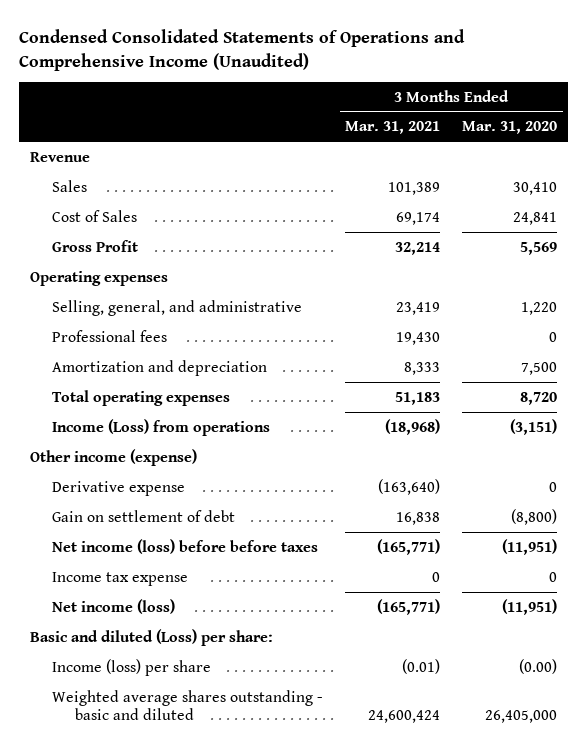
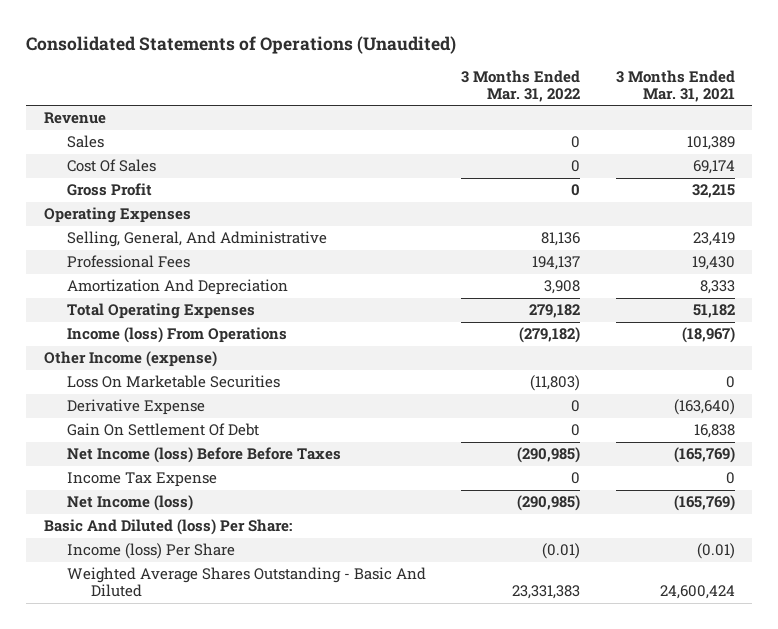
[18,28,465,71] Condensed Consolidated Statements of Operations and Comprehensive Income (Unaudited) -> [26,35,457,54] Consolidated Statements of Operations (Unaudited)
[462,121,558,135] Mar. 31, 2020 -> none
none -> [461,69,581,103] 3 Months Ended Mar. 31, 2022
[52,209,138,222] Cost of Sales -> [67,159,157,173] Cost Of Sales
[395,241,441,255] 32,214 -> [691,184,735,199] 32,215
[29,270,168,286] Operating expenses -> [43,207,191,224] Operating Expenses
[52,299,303,316] Selling, general, and administrative -> [67,231,328,248] Selling, General, And Administrative
[52,329,168,342] Professional fees -> [67,255,191,269] Professional Fees
[52,359,268,376] Amortization and depreciation -> [67,279,289,296] Amortization And Depreciation
[52,389,231,406] Total operating expenses -> [67,303,256,320] Total Operating Expenses
[395,391,441,405] 51,183 -> [692,304,735,319] 51,182
[52,418,271,436] Income (Loss) from operations -> [67,327,288,344] Income (loss) From Operations
[385,418,441,435] (18,968) -> [681,327,735,344] (18,967)
[29,448,197,466] Other income (expense) -> [43,351,217,368] Other Income (expense)
none -> [67,375,281,389] Loss On Marketable Securities
[52,480,186,496] Derivative expense -> [67,399,206,416] Derivative Expense
[52,509,236,522] Gain on settlement of debt -> [67,423,260,437] Gain On Settlement Of Debt
[52,538,319,554] Net income (loss) before before taxes -> [67,447,342,464] Net Income (loss) Before Before Taxes
[377,538,441,555] (165,771) -> [673,447,735,464] (165,769)
[52,571,189,586] Income tax expense -> [67,472,218,488] Income Tax Expense
[52,598,176,614] Net income (loss) -> [67,495,194,512] Net Income (loss)
[377,598,441,615] (165,771) -> [673,495,735,512] (165,769)
[29,628,273,646] Basic and diluted (Loss) per share: -> [43,519,292,536] Basic And Diluted (loss) Per Share:
[52,658,212,676] Income (loss) per share -> [67,543,236,560] Income (loss) Per Share
[52,689,324,720] Weighted average shares outstanding - basic and diluted -> [67,567,427,598] Weighted Average Shares Outstanding - Basic And Diluted

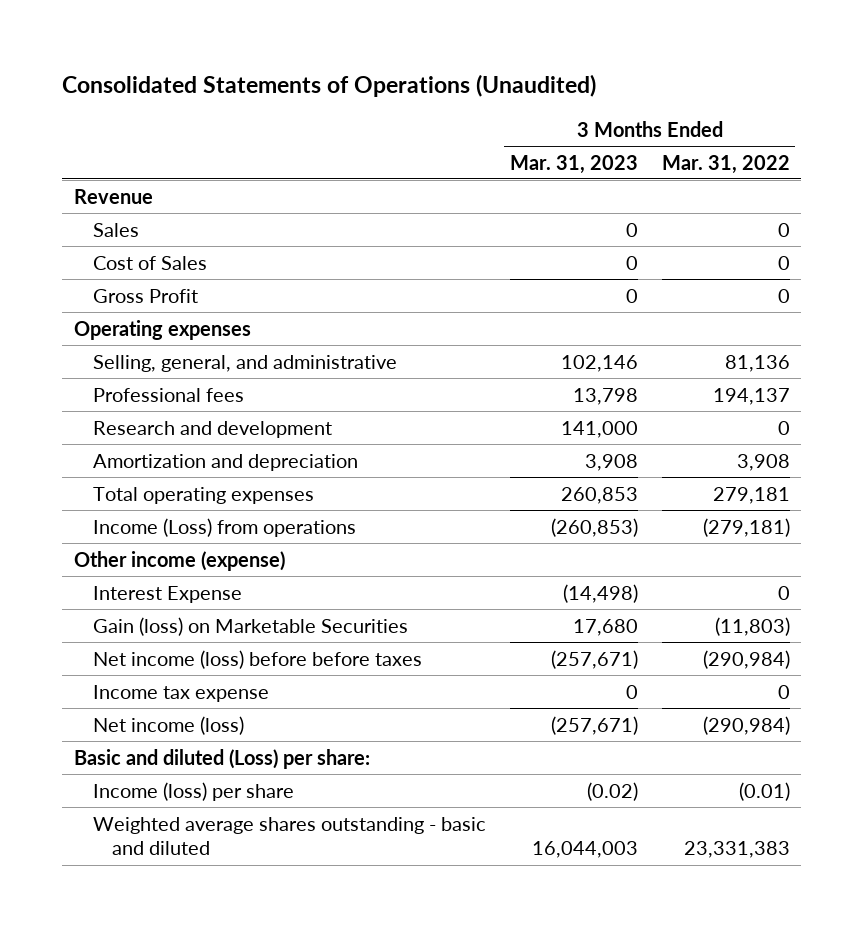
[615,69,735,103] 3 Months Ended Mar. 31, 2021 -> none
none -> [509,154,638,174] Mar. 31, 2023
[67,159,157,173] Cost Of Sales -> [92,255,207,270] Cost of Sales
[67,399,206,416] Derivative Expense -> none
[67,423,260,437] Gain On Settlement Of Debt -> none
[43,207,191,224] Operating Expenses -> [74,319,252,340] Operating expenses
[67,231,328,248] Selling, General, And Administrative -> [92,354,397,372] Selling, general, and administrative
[67,255,191,269] Professional Fees -> [92,387,244,402] Professional fees
none -> [92,420,332,438] Research and development
[67,279,289,296] Amortization And Depreciation -> [92,453,358,471] Amortization and depreciation
[67,303,256,320] Total Operating Expenses -> [92,486,314,504] Total operating expenses
[529,304,581,319] 279,182 -> [712,486,790,504] 279,181
[67,327,288,344] Income (loss) From Operations -> [92,517,356,537] Income (Loss) from operations
[519,327,581,344] (279,182) -> [702,517,790,537] (279,181)
[43,351,217,368] Other Income (expense) -> [74,550,286,571] Other income (expense)
none -> [92,585,242,603] Interest Expense
[67,375,281,389] Loss On Marketable Securities -> [92,616,408,636] Gain (loss) on Marketable Securities
[67,447,342,464] Net Income (loss) Before Before Taxes -> [92,649,422,669] Net income (loss) before before taxes
[517,447,581,464] (290,985) -> [702,649,790,669] (290,984)
[67,472,218,488] Income Tax Expense -> [92,684,269,702] Income tax expense
[67,495,194,512] Net Income (loss) -> [92,715,244,735] Net income (loss)
[517,495,581,512] (290,985) -> [702,715,790,735] (290,984)
[43,519,292,536] Basic And Diluted (loss) Per Share: -> [74,748,371,769] Basic and diluted (Loss) per share:
[67,543,236,560] Income (loss) Per Share -> [92,781,294,801] Income (loss) per share
[67,567,427,598] Weighted Average Shares Outstanding - Basic And Diluted -> [92,816,486,856] Weighted average shares outstanding - basic and diluted

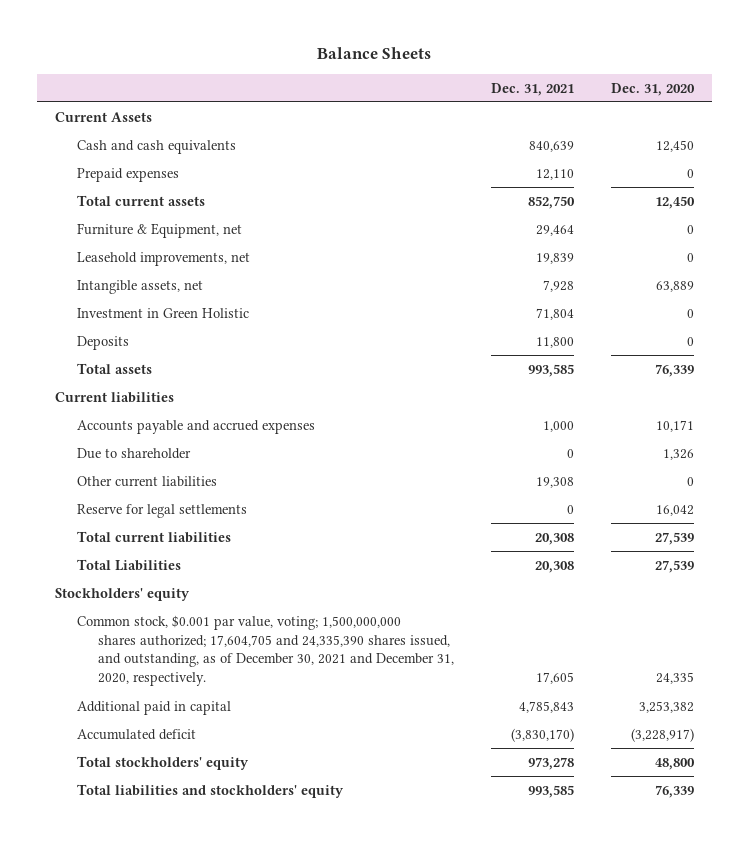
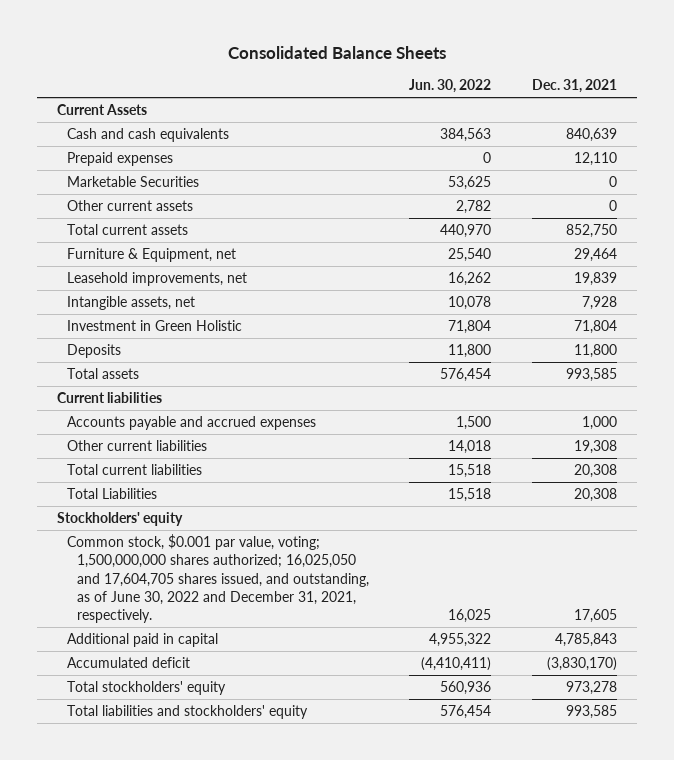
[317,47,432,60] Balance Sheets -> [227,46,446,60] Consolidated Balance Sheets
[610,82,695,96] Dec. 31, 2020 -> none
none -> [409,79,492,94] Jun. 30, 2022
none -> [67,176,200,188] Marketable Securities
none -> [67,200,194,212] Other current assets
[76,447,191,459] Due to shareholder -> none
[76,503,247,518] Reserve for legal settlements -> none
[76,614,455,687] Common stock, $0.001 par value, voting; 1,500,000,000 shares authorized; 17,604,705 and 24,335,390 shares issued, and outstanding, as of December 30, 2021 and December 31, 2020, respectively. -> [67,534,370,624] Common stock, $0.001 par value, voting; 1,500,000,000 shares authorized; 16,025,050 and 17,604,705 shares issued, and outstanding, as of June 30, 2022 and December 31, 2021, respectively.

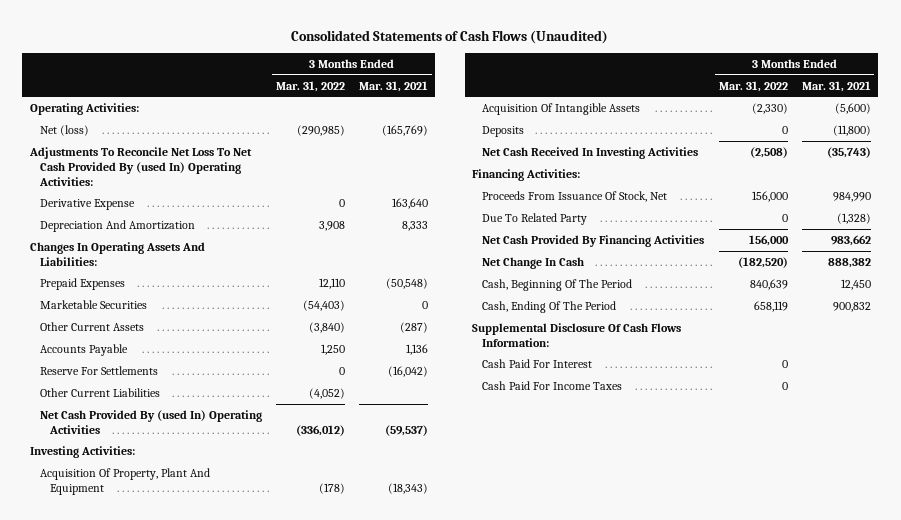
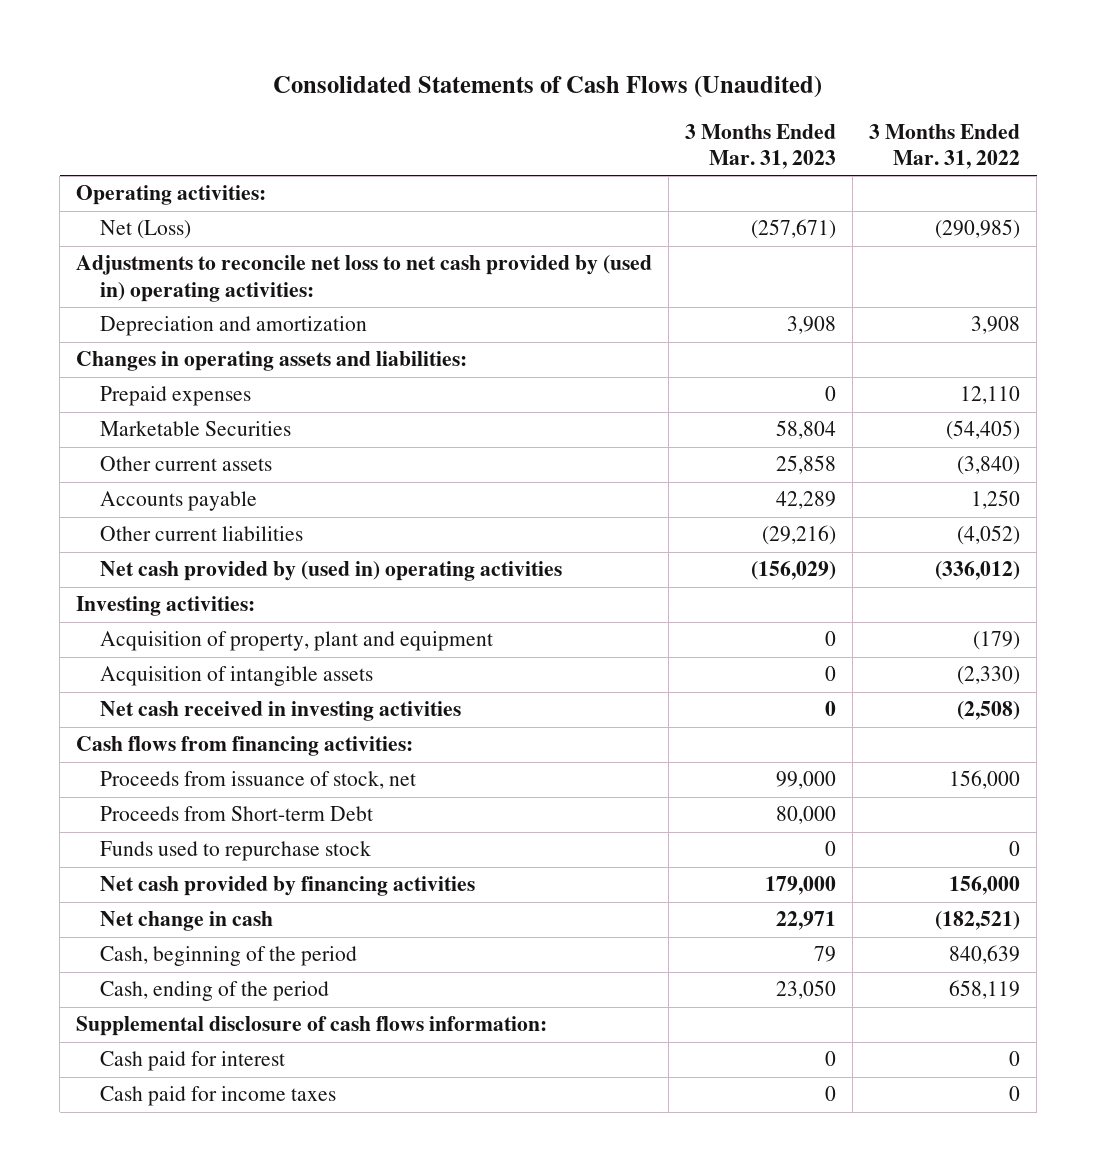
[359,80,429,92] Mar. 31, 2021 -> none
none -> [685,123,837,169] 3 Months Ended Mar. 31, 2023
[39,198,135,210] Derivative Expense -> none
[39,365,158,375] Reserve For Settlements -> none
[482,125,525,137] Deposits -> none
[482,212,588,225] Due To Related Party -> none
[29,102,139,115] Operating Activities: -> [76,185,267,206] Operating activities:
[39,124,89,136] Net (loss) -> [99,220,191,240] Net (Loss)
[28,146,252,186] Adjustments To Reconcile Net Loss To Net Cash Provided By (used In) Operating Activities: -> [76,255,653,302] Adjustments to reconcile net loss to net cash provided by (used in) operating activities:
[39,219,195,232] Depreciation And Amortization -> [99,316,367,337] Depreciation and amortization
[29,241,205,266] Changes In Operating Assets And Liabilities: -> [76,351,468,372] Changes in operating assets and liabilities:
[39,277,125,290] Prepaid Expenses -> [99,386,251,407] Prepaid expenses
[302,299,345,311] (54,403) -> [946,420,1021,441] (54,405)
[39,321,144,331] Other Current Assets -> [99,456,272,472] Other current assets
[39,343,128,356] Accounts Payable -> [99,491,257,512] Accounts payable
[39,387,160,397] Other Current Liabilities -> [99,526,303,542] Other current liabilities
[39,409,262,434] Net Cash Provided By (used In) Operating Activities -> [99,561,562,582] Net cash provided by (used in) operating activities
[29,445,135,458] Investing Activities: -> [76,596,256,617] Investing activities:
[39,467,210,495] Acquisition Of Property, Plant And Equipment -> [99,631,493,652] Acquisition of property, plant and equipment
[318,482,345,494] (178) -> [973,631,1021,651] (179)
[482,102,641,115] Acquisition Of Intangible Assets -> [99,666,373,687] Acquisition of intangible assets
[482,146,699,159] Net Cash Received In Investing Activities -> [99,701,461,722] Net cash received in investing activities
[472,168,581,181] Financing Activities: -> [76,736,414,757] Cash flows from financing activities:
[482,190,668,202] Proceeds From Issuance Of Stock, Net -> [99,771,416,790] Proceeds from issuance of stock, net
none -> [99,806,373,822] Proceeds from Short-term Debt
none -> [99,841,371,862] Funds used to repurchase stock
[482,234,705,247] Net Cash Provided By Financing Activities -> [99,876,475,897] Net cash provided by financing activities
[482,256,585,269] Net Change In Cash -> [99,911,273,932] Net change in cash
[737,256,788,268] (182,520) -> [935,911,1021,931] (182,521)
[482,278,633,291] Cash, Beginning Of The Period -> [99,946,357,967] Cash, beginning of the period
[482,300,617,313] Cash, Ending Of The Period -> [99,981,329,1002] Cash, ending of the period
[472,322,682,347] Supplemental Disclosure Of Cash Flows Information: -> [76,1016,548,1037] Supplemental disclosure of cash flows information:
[482,358,593,368] Cash Paid For Interest -> [99,1051,285,1072] Cash paid for interest
[482,380,623,390] Cash Paid For Income Taxes -> [99,1086,336,1107] Cash paid for income taxes

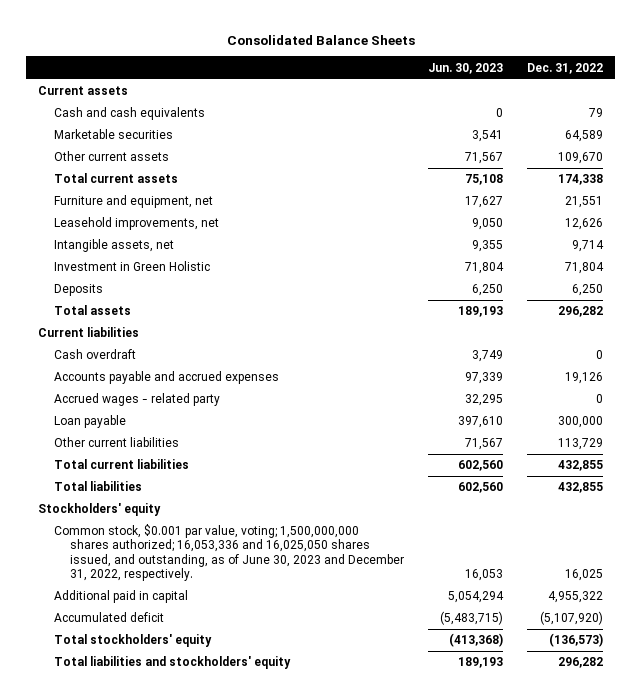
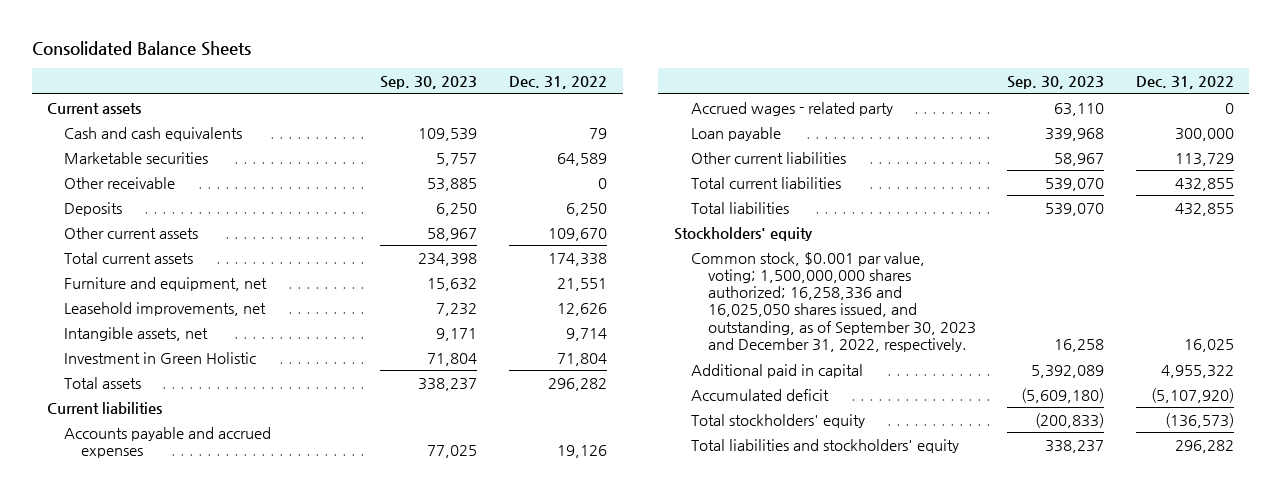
[427,62,503,74] Jun. 30, 2023 -> none
none -> [380,75,478,89] Sep. 30, 2023
none -> [64,176,176,189] Other receivable
[53,284,103,297] Deposits -> [64,201,123,216] Deposits
[53,349,136,360] Cash overdraft -> none
[53,524,404,581] Common stock, $0.001 par value, voting; 1,500,000,000 shares authorized; 16,053,336 and 16,025,050 shares issued, and outstanding, as of June 30, 2023 and December 31, 2022, respectively. -> [690,251,976,352] Common stock, $0.001 par value, voting; 1,500,000,000 shares authorized; 16,258,336 and 16,025,050 shares issued, and outstanding, as of September 30, 2023 and December 31, 2022, respectively.

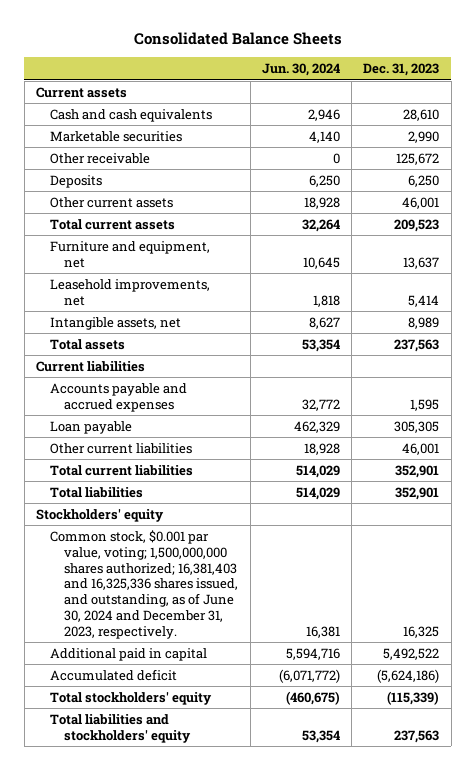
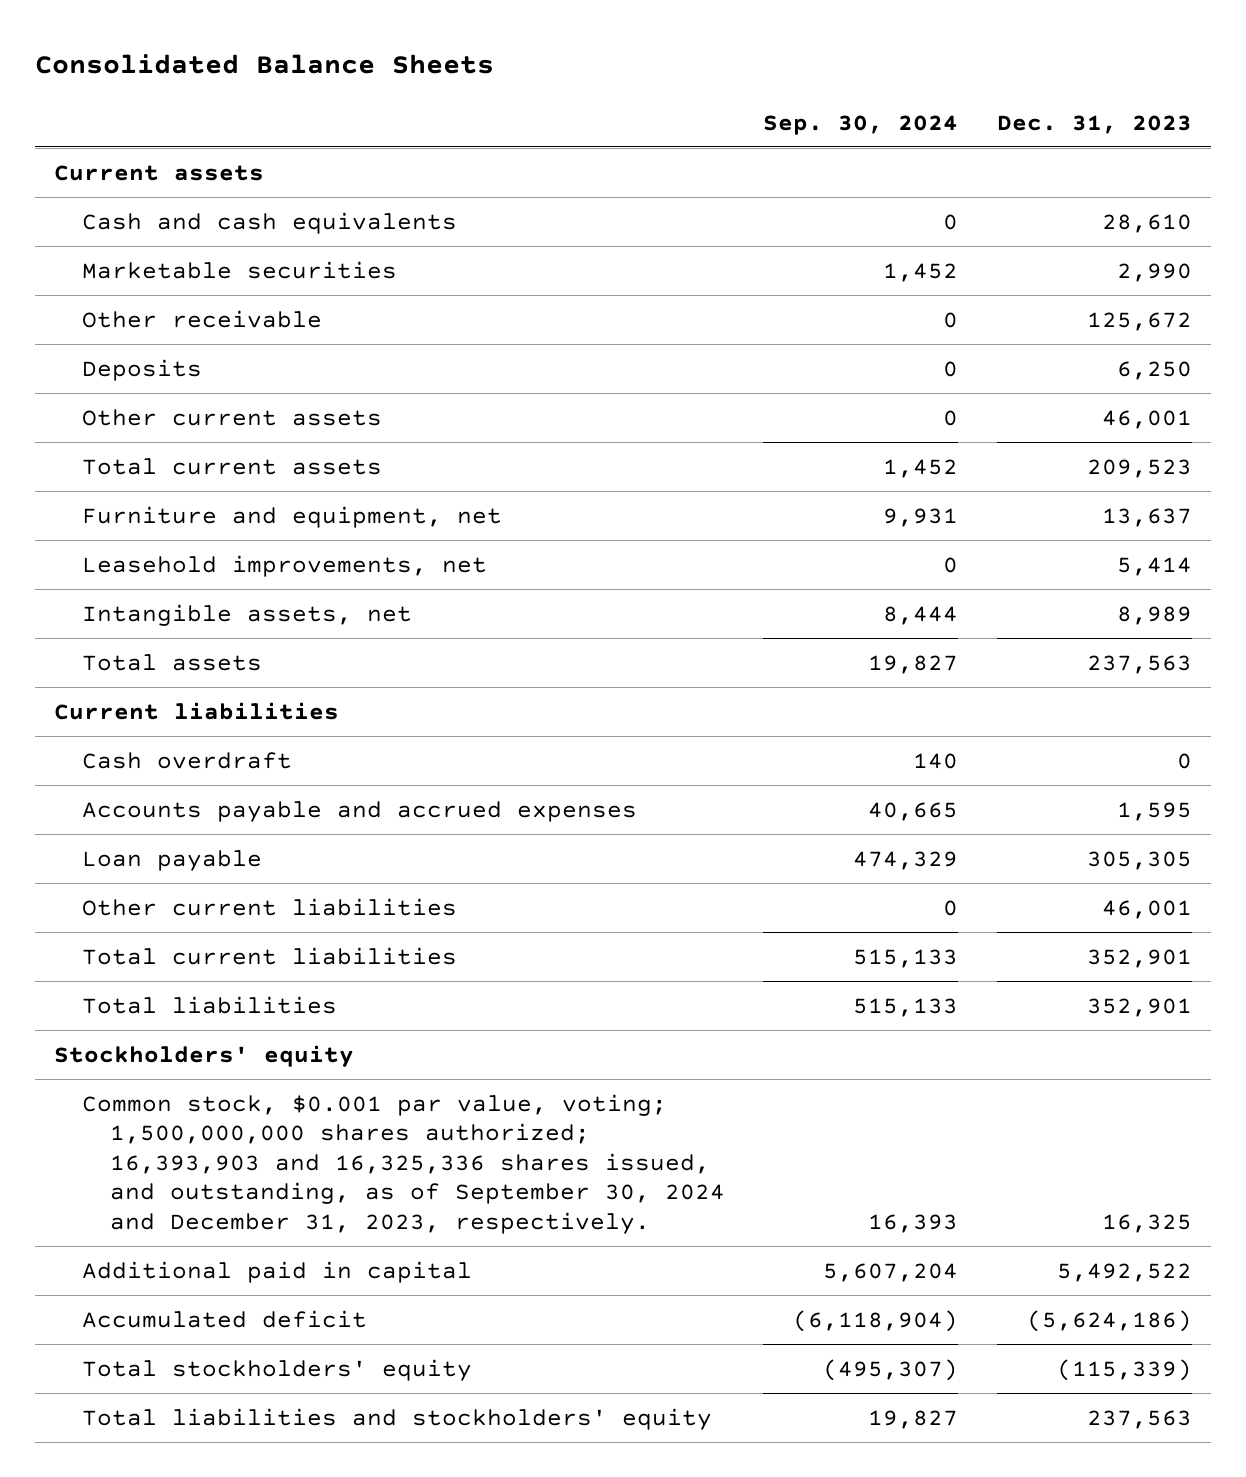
[261,62,340,76] Jun. 30, 2024 -> none
none -> [763,114,959,135] Sep. 30, 2024
none -> [81,751,292,769] Cash overdraft
[50,529,239,639] Common stock, $0.001 par value, voting; 1,500,000,000 shares authorized; 16,381,403 and 16,325,336 shares issued, and outstanding, as of June 30, 2024 and December 31, 2023, respectively. -> [81,1093,725,1234] Common stock, $0.001 par value, voting; 1,500,000,000 shares authorized; 16,393,903 and 16,325,336 shares issued, and outstanding, as of September 30, 2024 and December 31, 2023, respectively.

